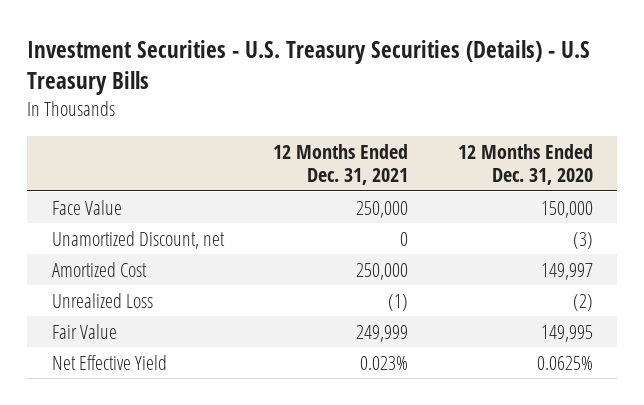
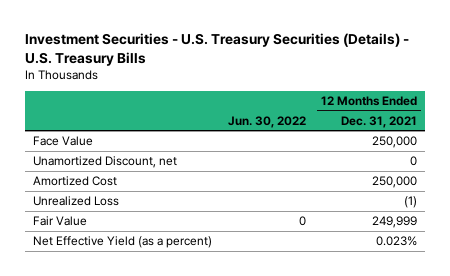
[26,39,590,95] Investment Securities - U.S. Treasury Securities (Details) - U.S Treasury Bills -> [25,32,410,66] Investment Securities - U.S. Treasury Securities (Details) - U.S. Treasury Bills
[457,143,593,186] 12 Months Ended Dec. 31, 2020 -> none
none -> [227,115,306,128] Jun. 30, 2022
[51,354,167,370] Net Effective Yield -> [32,236,212,249] Net Effective Yield (as a percent)

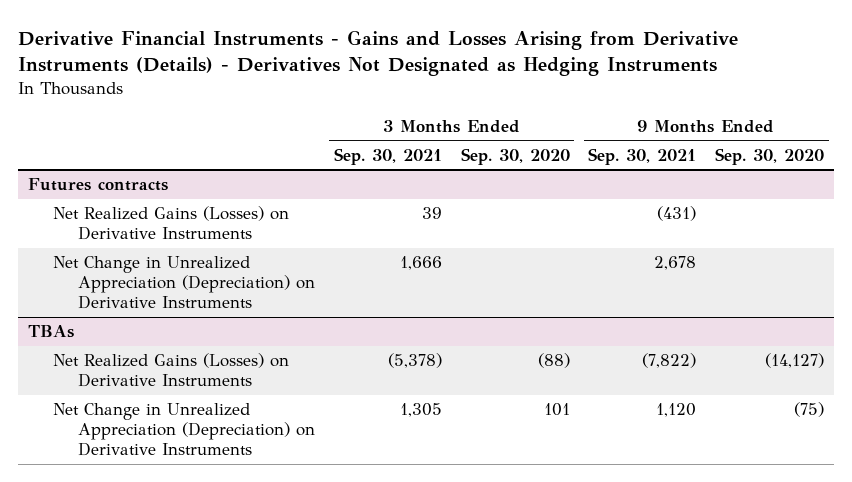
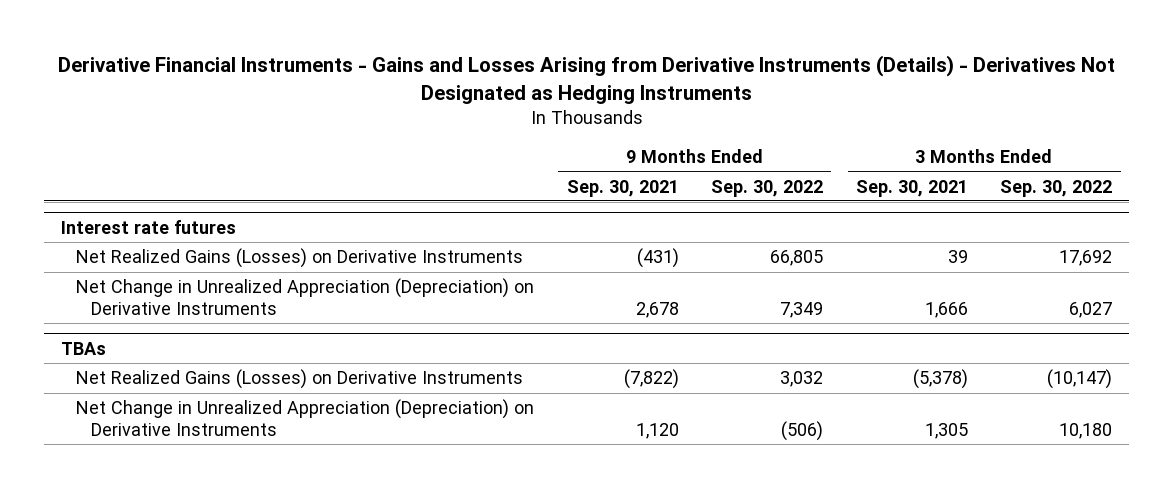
[460,147,570,165] Sep. 30, 2020 -> none
[715,147,825,165] Sep. 30, 2020 -> none
none -> [711,179,824,197] Sep. 30, 2022
none -> [1000,179,1113,197] Sep. 30, 2022
[27,178,168,192] Futures contracts -> [60,220,236,235] Interest rate futures

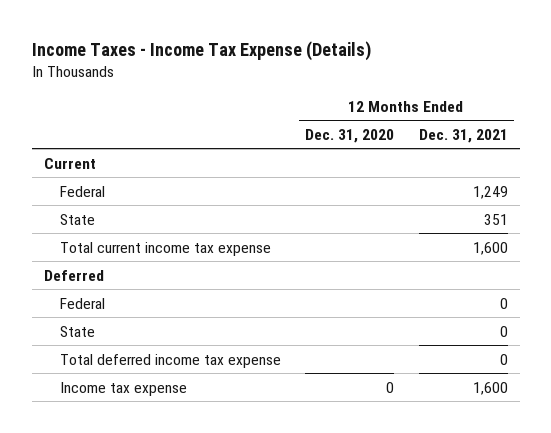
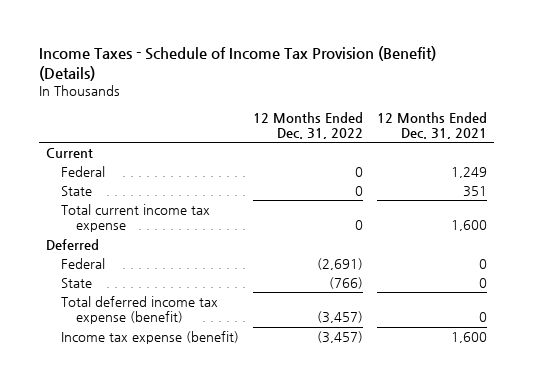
[31,40,371,61] Income Taxes - Income Tax Expense (Details) -> [38,46,436,82] Income Taxes - Schedule of Income Tax Provision (Benefit) (Details)
[305,128,395,143] Dec. 31, 2020 -> none
none -> [253,111,364,140] 12 Months Ended Dec. 31, 2022
[60,353,282,368] Total deferred income tax expense -> [61,296,219,325] Total deferred income tax expense (benefit)
[60,381,188,396] Income tax expense -> [61,331,240,345] Income tax expense (benefit)

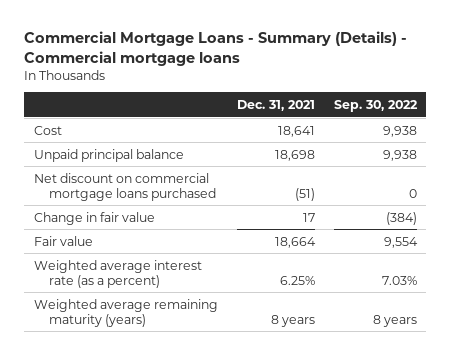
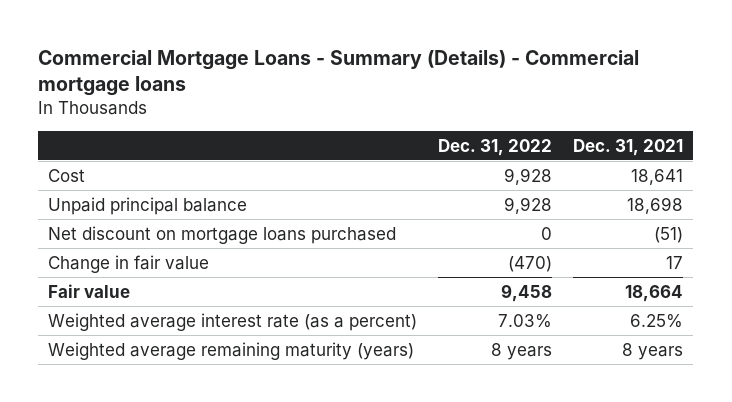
[333,99,418,112] Sep. 30, 2022 -> none
none -> [438,138,553,156] Dec. 31, 2022
[33,172,216,201] Net discount on commercial mortgage loans purchased -> [48,225,397,244] Net discount on mortgage loans purchased

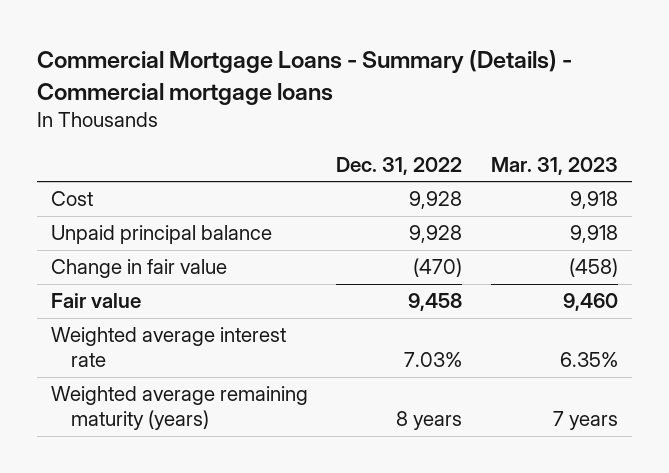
[573,138,684,156] Dec. 31, 2021 -> none
none -> [490,157,618,176] Mar. 31, 2023
[48,225,397,244] Net discount on mortgage loans purchased -> none
[48,312,418,331] Weighted average interest rate (as a percent) -> [51,327,287,368] Weighted average interest rate

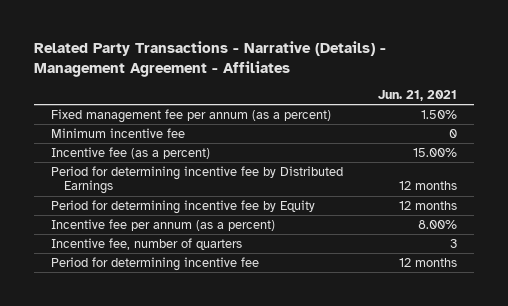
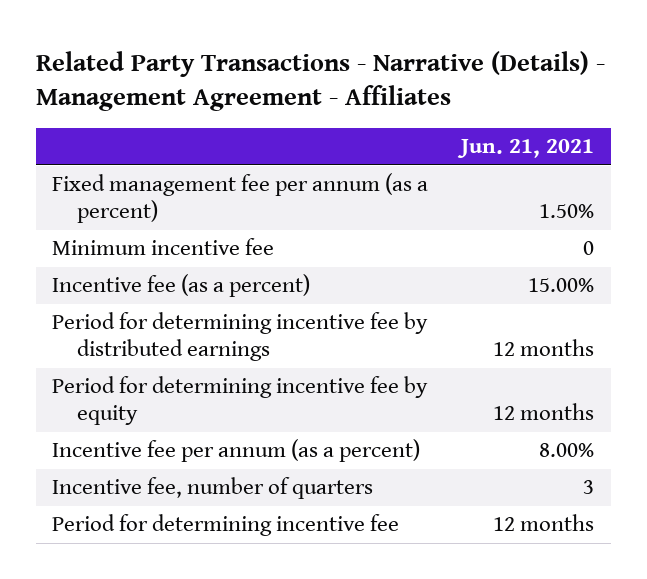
[51,165,344,195] Period for determining incentive fee by Distributed Earnings -> [52,312,429,362] Period for determining incentive fee by distributed earnings
[51,199,316,214] Period for determining incentive fee by Equity -> [52,376,429,426] Period for determining incentive fee by equity

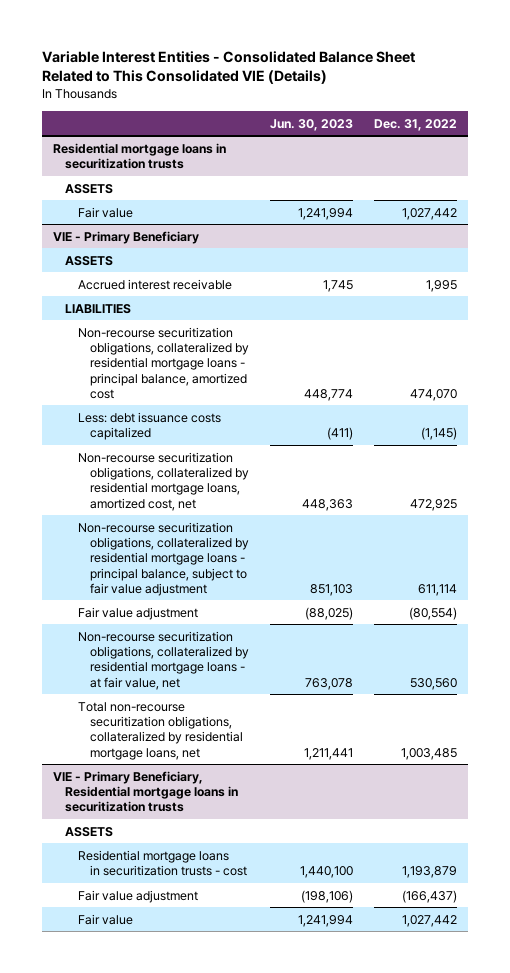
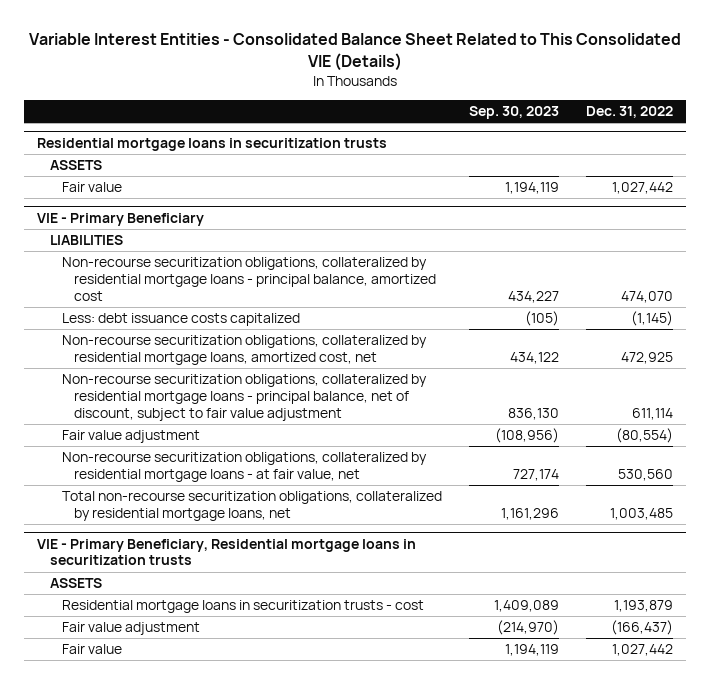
[270,118,354,131] Jun. 30, 2023 -> none
none -> [468,106,559,120] Sep. 30, 2023
[65,255,114,266] ASSETS -> none
[77,278,232,290] Accrued interest receivable -> none
[77,521,250,596] Non-recourse securitization obligations, collateralized by residential mortgage loans - principal balance, subject to fair value adjustment -> [61,374,427,421] Non-recourse securitization obligations, collateralized by residential mortgage loans - principal balance, net of discount, subject to fair value adjustment

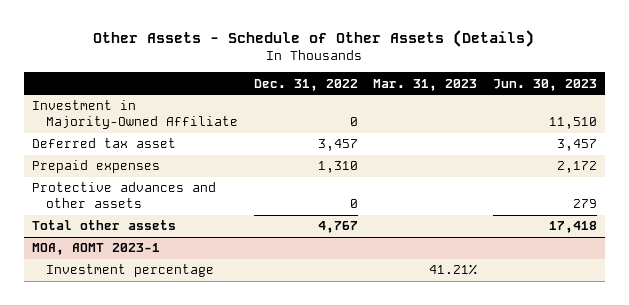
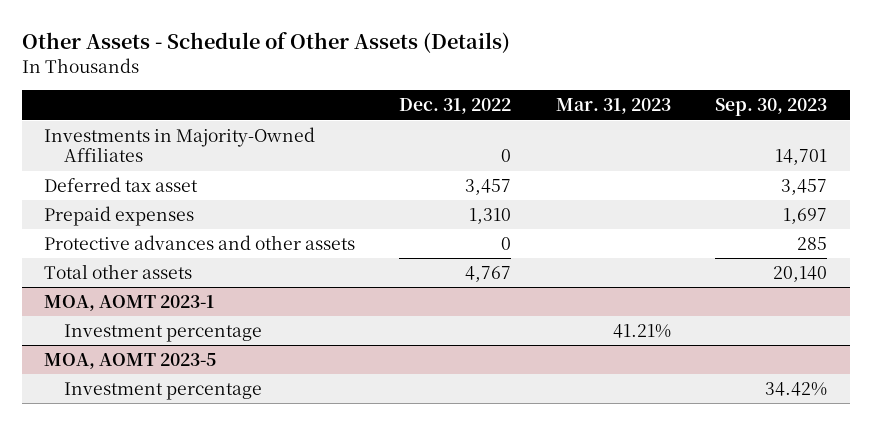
[492,78,597,91] Jun. 30, 2023 -> none
none -> [715,98,828,117] Sep. 30, 2023
[31,100,239,130] Investment in Majority-Owned Affiliate -> [43,127,315,163] Investments in Majority-Owned Affiliates
none -> [43,353,216,370] MOA, AOMT 2023-5
none -> [64,382,263,401] Investment percentage

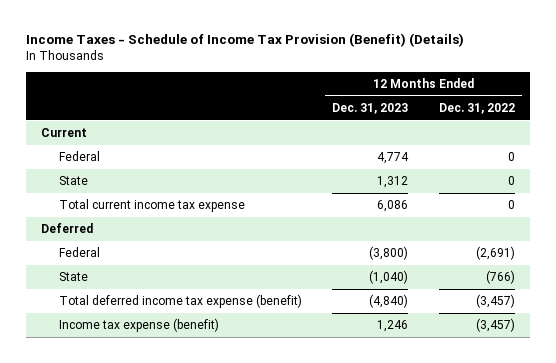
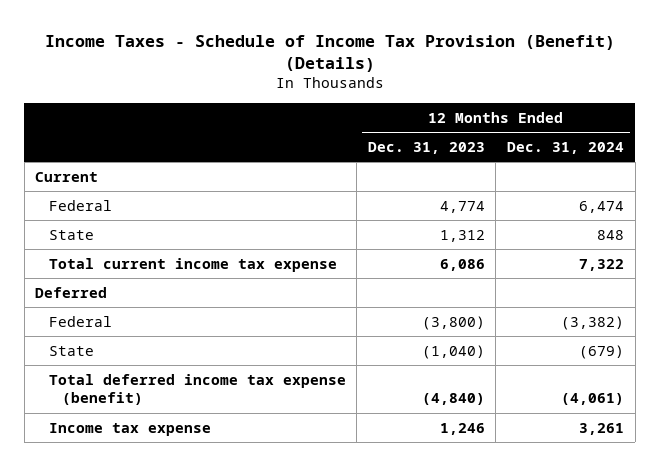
[438,102,515,114] Dec. 31, 2022 -> none
none -> [507,141,625,154] Dec. 31, 2024
[59,318,220,333] Income tax expense (benefit) -> [48,422,211,436] Income tax expense

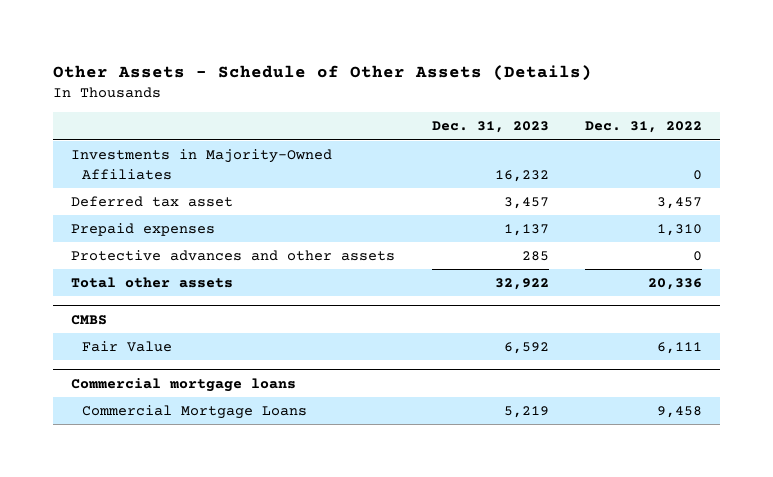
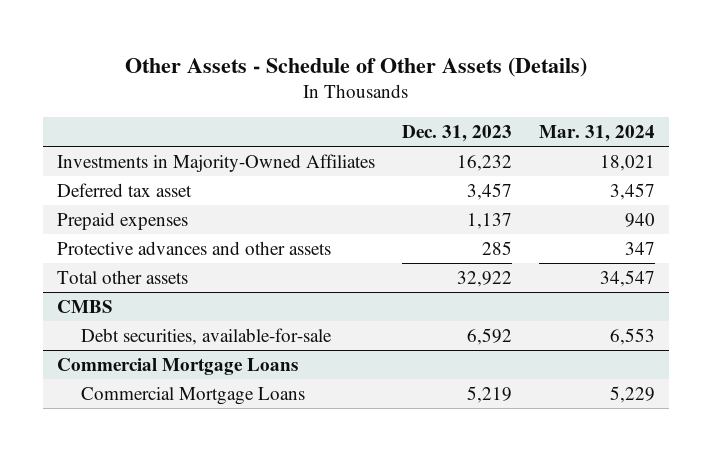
[584,121,702,134] Dec. 31, 2022 -> none
none -> [539,125,656,143] Mar. 31, 2024
[81,341,172,353] Fair Value -> [81,327,333,345] Debt securities, available-for-sale
[71,377,297,392] Commercial mortgage loans -> [56,357,298,375] Commercial Mortgage Loans

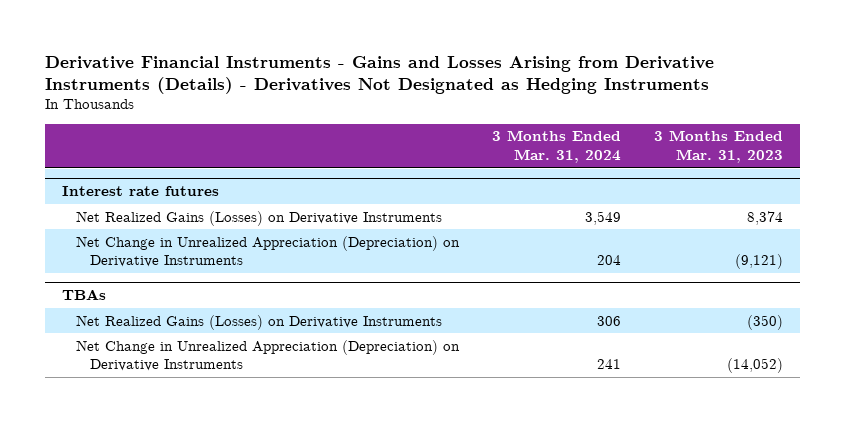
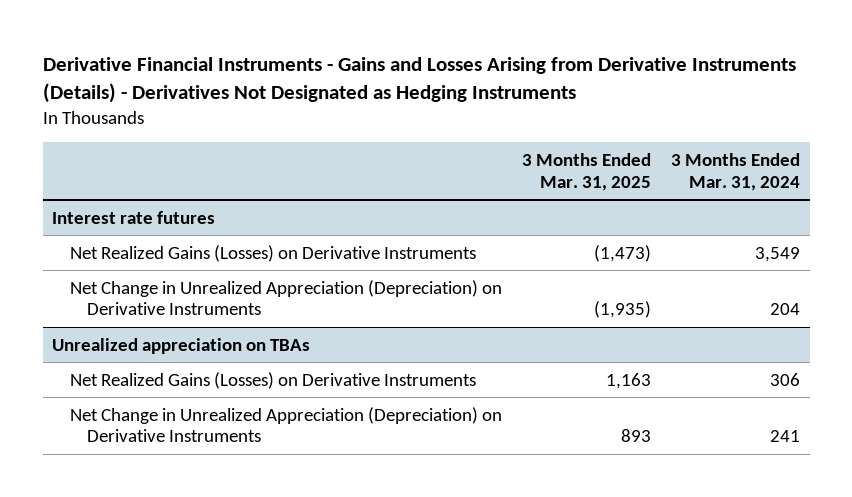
[654,130,784,164] 3 Months Ended Mar. 31, 2023 -> none
none -> [521,153,651,191] 3 Months Ended Mar. 31, 2025
[61,288,106,300] TBAs -> [52,337,311,354] Unrealized appreciation on TBAs

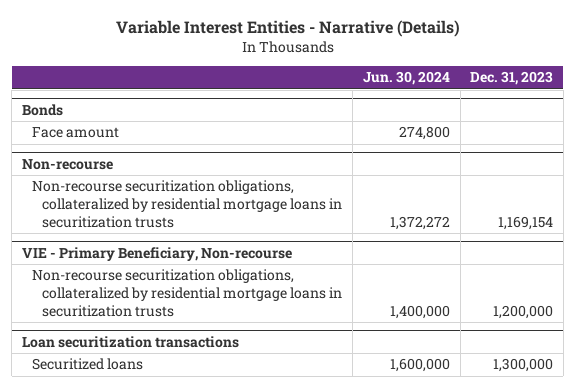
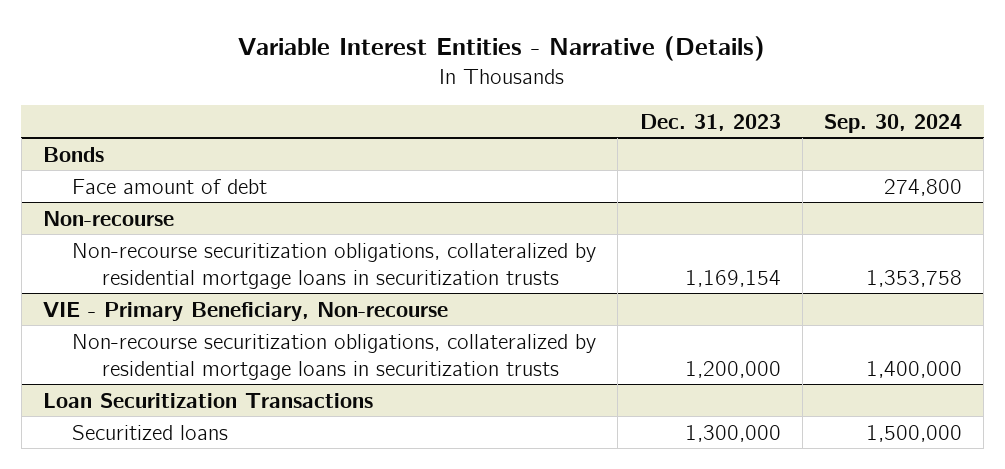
[362,71,450,86] Jun. 30, 2024 -> none
none -> [823,113,962,133] Sep. 30, 2024
[32,127,120,139] Face amount -> [72,178,268,194] Face amount of debt
[21,336,239,349] Loan securitization transactions -> [42,392,373,408] Loan Securitization Transactions

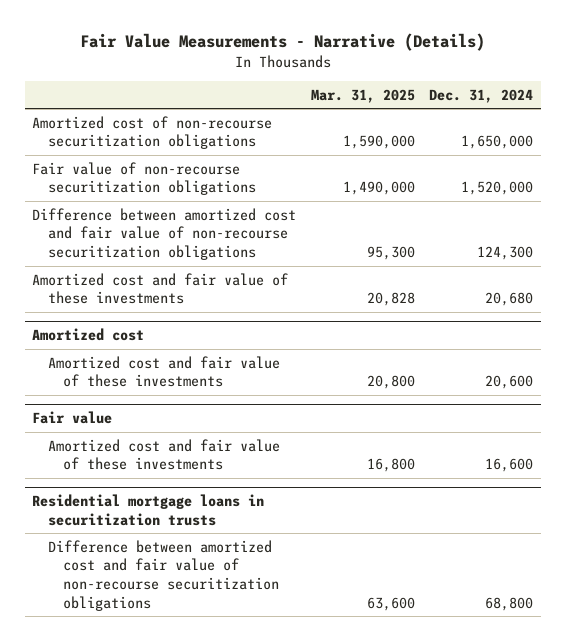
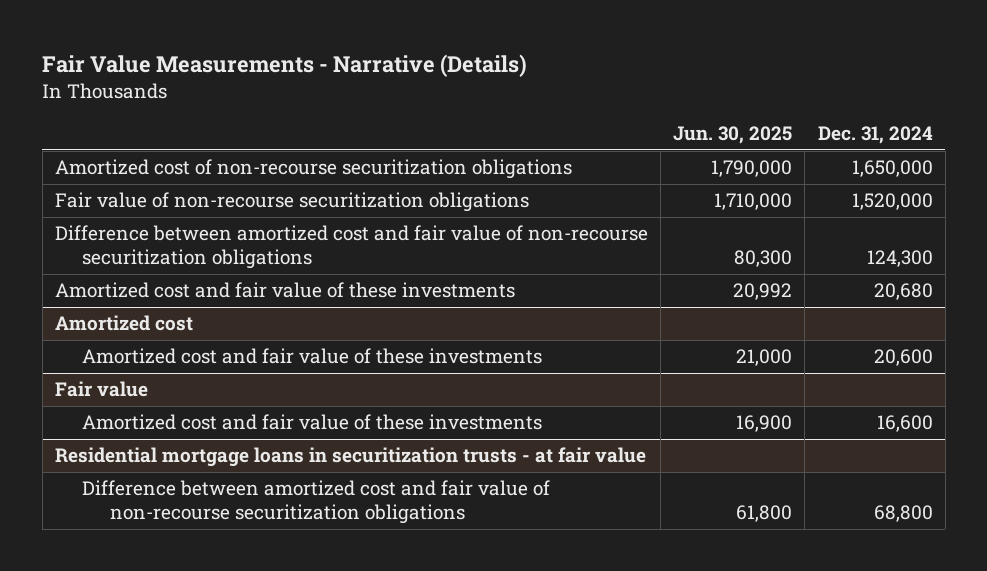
[310,88,415,103] Mar. 31, 2025 -> none
none -> [673,126,793,145] Jun. 30, 2025
[32,494,265,526] Residential mortgage loans in securitization trusts -> [54,447,646,468] Residential mortgage loans in securitization trusts - at fair value

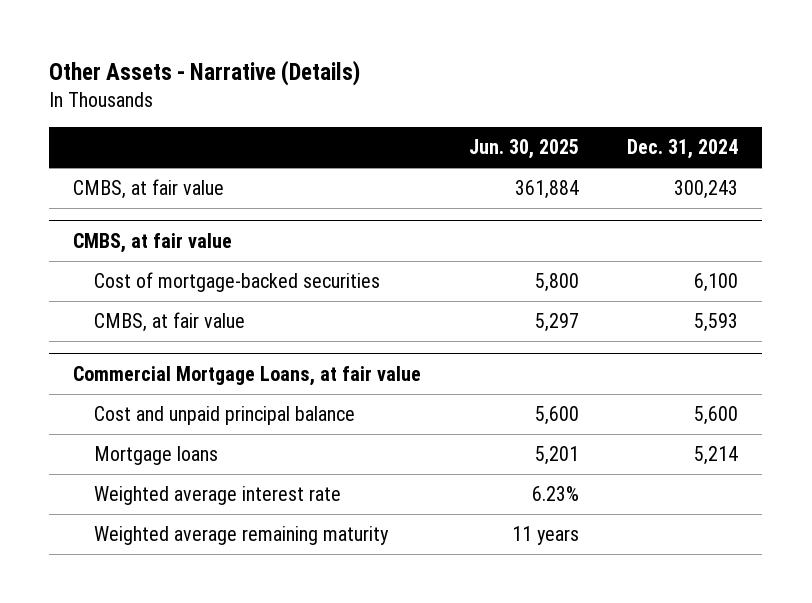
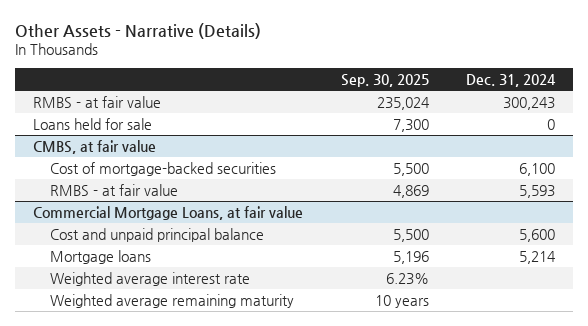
[469,139,580,160] Jun. 30, 2025 -> none
none -> [340,73,429,87] Sep. 30, 2025
[73,178,225,199] CMBS, at fair value -> [33,95,162,108] RMBS - at fair value
none -> [33,117,153,130] Loans held for sale
[94,311,246,332] CMBS, at fair value -> [49,183,178,196] RMBS - at fair value

